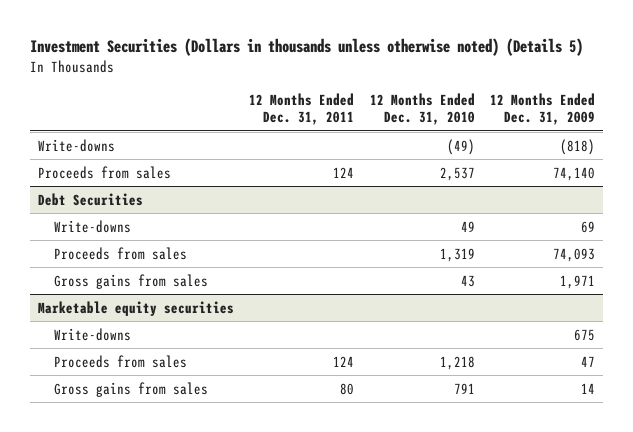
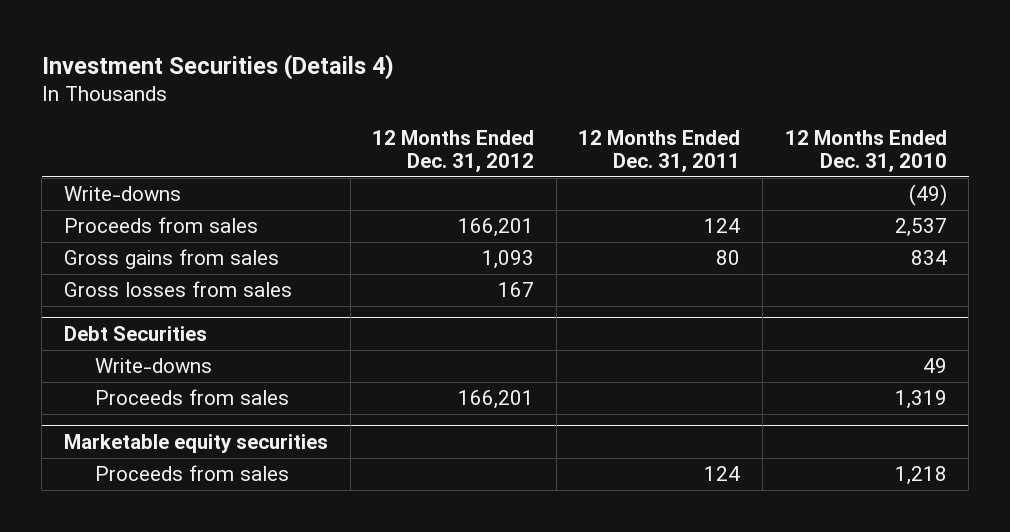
[30,38,584,57] Investment Securities (Dollars in thousands unless otherwise noted) (Details 5) -> [41,53,394,80] Investment Securities (Details 4)
[490,92,596,126] 12 Months Ended Dec. 31, 2009 -> none
none -> [372,129,535,173] 12 Months Ended Dec. 31, 2012
none -> [63,249,279,270] Gross gains from sales
none -> [63,281,292,298] Gross losses from sales
[54,273,209,289] Gross gains from sales -> none
[54,327,132,341] Write-downs -> none
[54,381,209,397] Gross gains from sales -> none

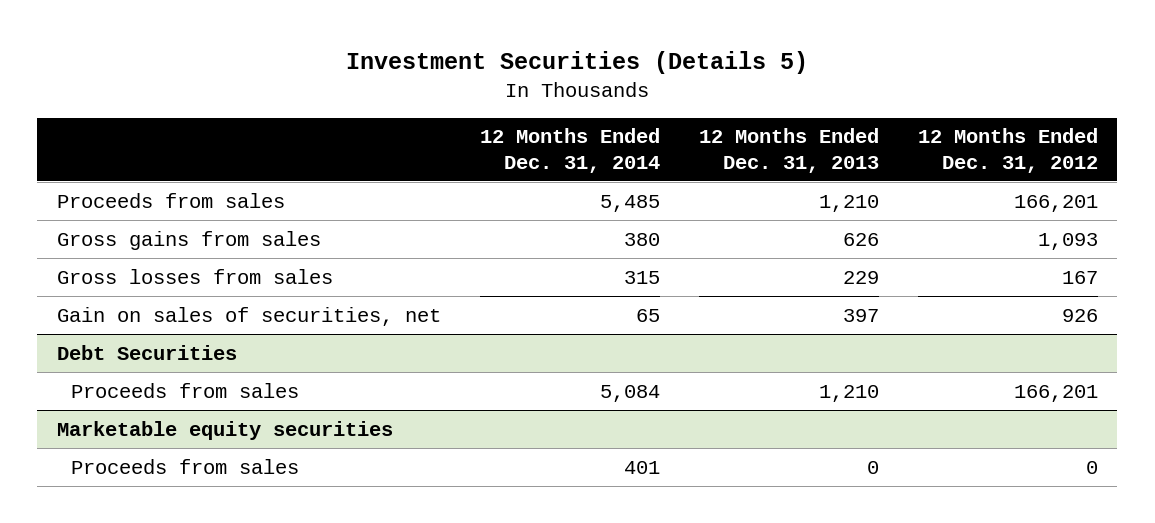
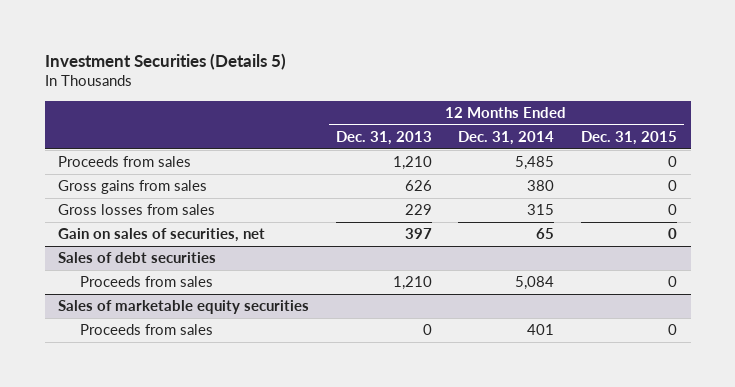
[917,128,1098,173] 12 Months Ended Dec. 31, 2012 -> none
none -> [581,130,678,145] Dec. 31, 2015
[56,344,237,360] Debt Securities -> [58,252,217,264] Sales of debt securities
[56,420,393,440] Marketable equity securities -> [58,300,310,315] Sales of marketable equity securities

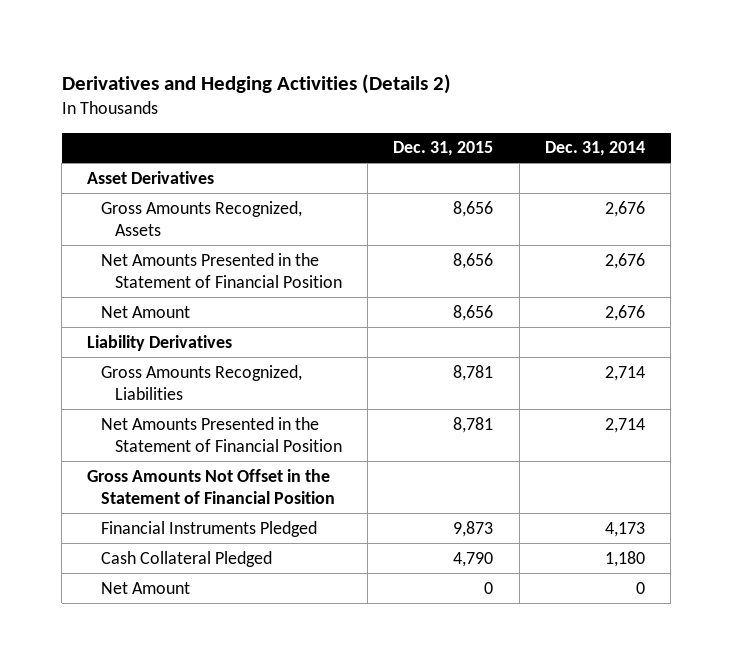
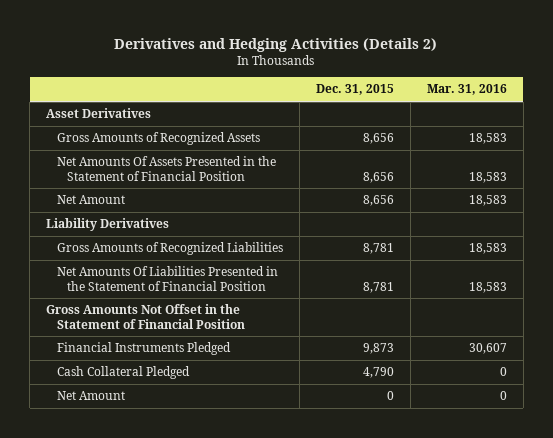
[544,141,645,157] Dec. 31, 2014 -> none
none -> [426,84,507,96] Mar. 31, 2016
[101,200,303,237] Gross Amounts Recognized, Assets -> [56,132,260,146] Gross Amounts of Recognized Assets
[101,252,342,289] Net Amounts Presented in the Statement of Financial Position -> [56,156,276,181] Net Amounts Of Assets Presented in the Statement of Financial Position
[101,364,303,401] Gross Amounts Recognized, Liabilities -> [56,242,283,256] Gross Amounts of Recognized Liabilities
[101,416,342,453] Net Amounts Presented in the Statement of Financial Position -> [56,266,278,291] Net Amounts Of Liabilities Presented in the Statement of Financial Position

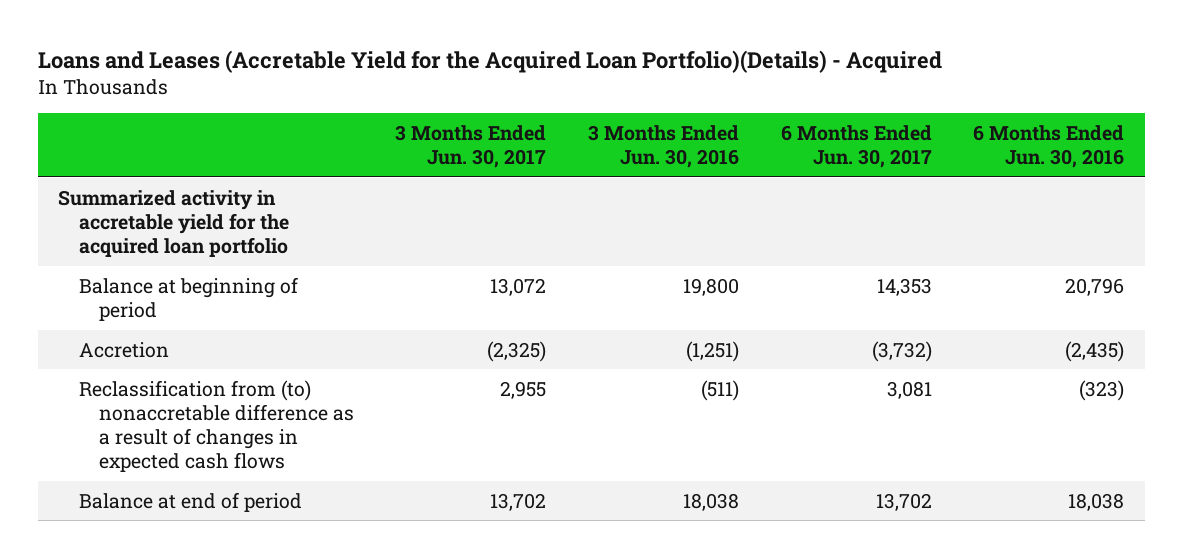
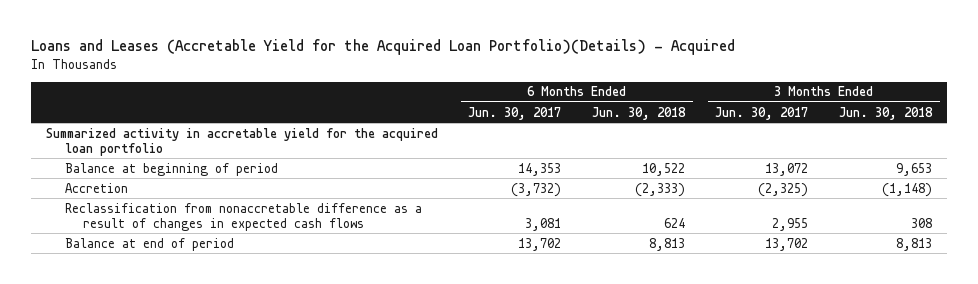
[587,124,739,168] 3 Months Ended Jun. 30, 2016 -> none
[973,124,1125,168] 6 Months Ended Jun. 30, 2016 -> none
none -> [591,106,686,120] Jun. 30, 2018
none -> [839,106,934,120] Jun. 30, 2018
[78,379,354,473] Reclassification from (to) nonaccretable difference as a result of changes in expected cash flows -> [64,202,422,231] Reclassification from nonaccretable difference as a result of changes in expected cash flows

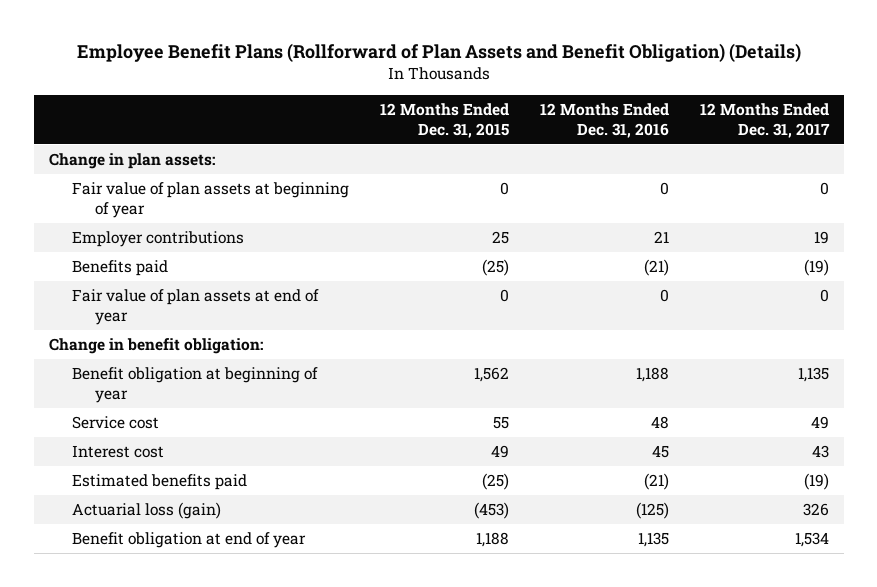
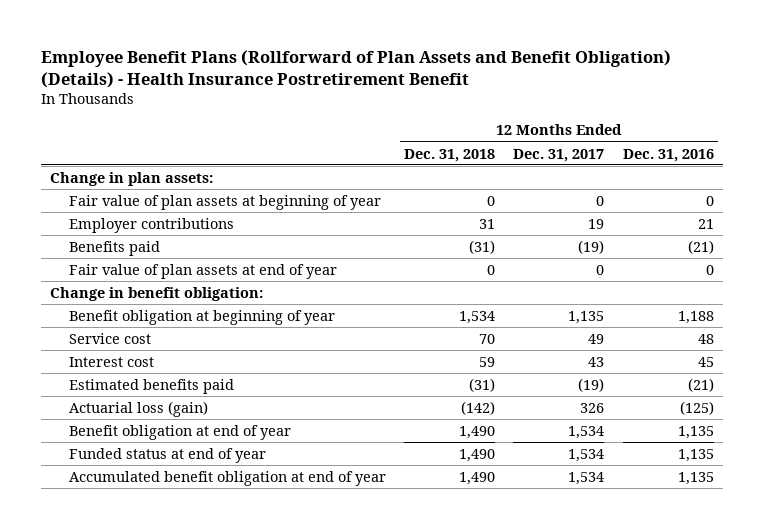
[76,42,801,62] Employee Benefit Plans (Rollforward of Plan Assets and Benefit Obligation) (Details) -> [40,50,671,89] Employee Benefit Plans (Rollforward of Plan Assets and Benefit Obligation) (Details) - Health Insurance Postretirement Benefit
[379,102,509,138] 12 Months Ended Dec. 31, 2015 -> none
none -> [404,148,496,162] Dec. 31, 2018
none -> [68,447,266,463] Funded status at end of year
none -> [68,470,386,486] Accumulated benefit obligation at end of year

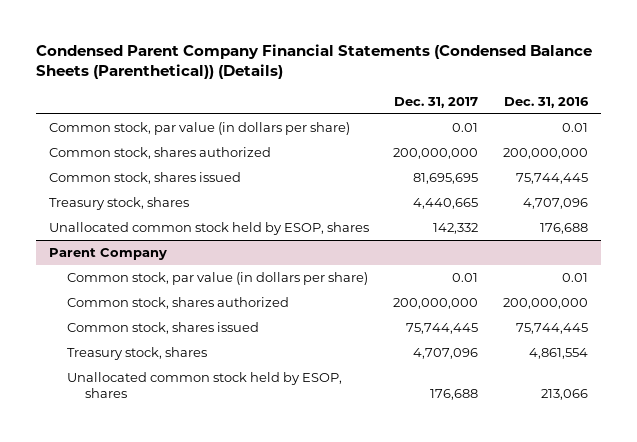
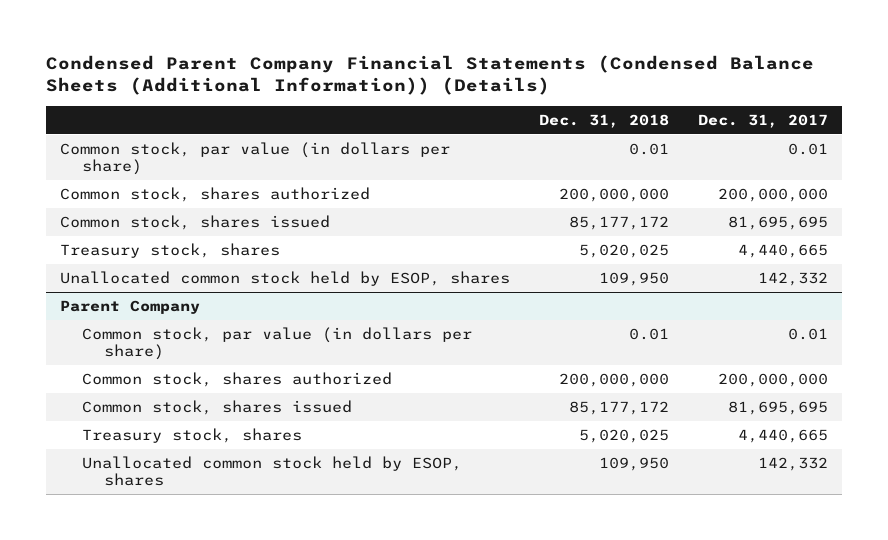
[36,44,593,80] Condensed Parent Company Financial Statements (Condensed Balance Sheets (Parenthetical)) (Details) -> [46,54,815,96] Condensed Parent Company Financial Statements (Condensed Balance Sheets (Additional Information)) (Details)
[504,97,590,109] Dec. 31, 2016 -> none
none -> [539,114,670,129] Dec. 31, 2018
[406,322,479,334] 75,744,445 -> [727,401,828,416] 81,695,695
[413,347,479,359] 4,707,096 -> [737,429,828,444] 4,440,665
[430,388,479,400] 176,688 -> [757,457,828,472] 142,332

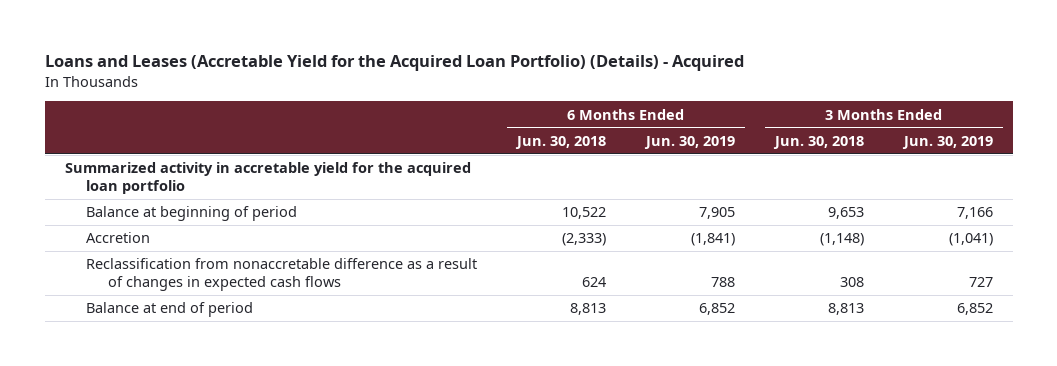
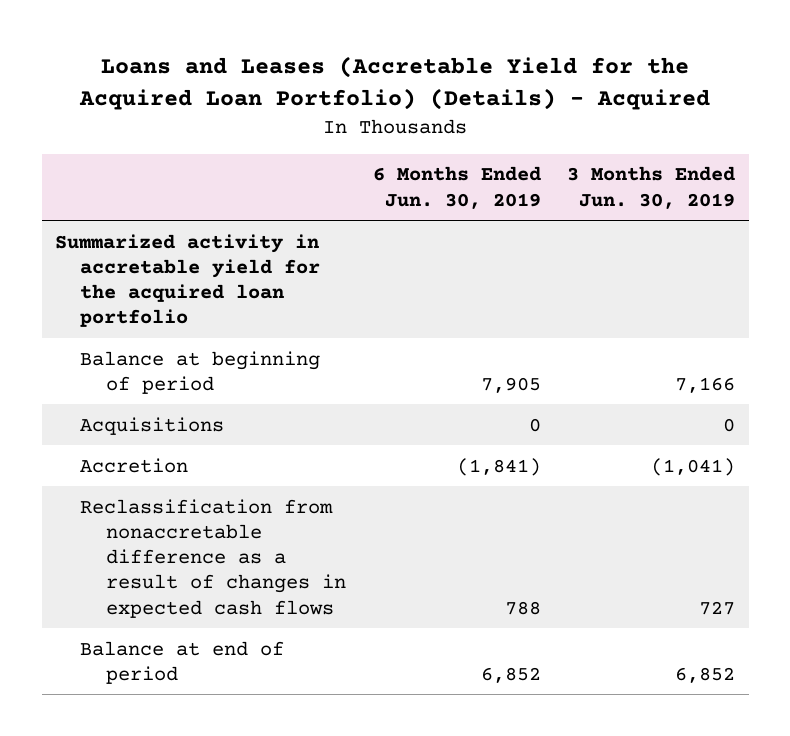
[515,135,607,149] Jun. 30, 2018 -> none
[772,135,864,149] Jun. 30, 2018 -> none
none -> [80,416,225,435] Acquisitions

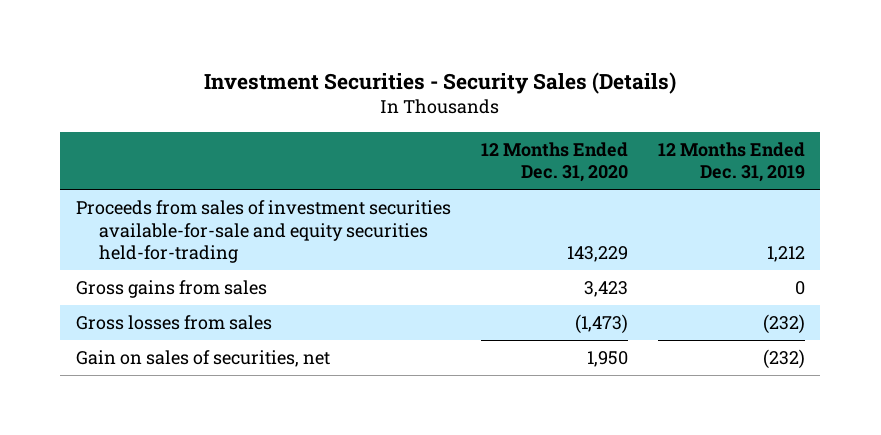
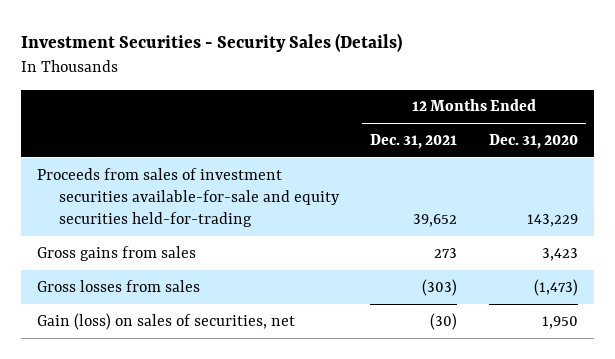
[658,141,806,183] 12 Months Ended Dec. 31, 2019 -> none
none -> [370,134,458,150] Dec. 31, 2021
[75,350,330,368] Gain on sales of securities, net -> [36,312,295,330] Gain (loss) on sales of securities, net

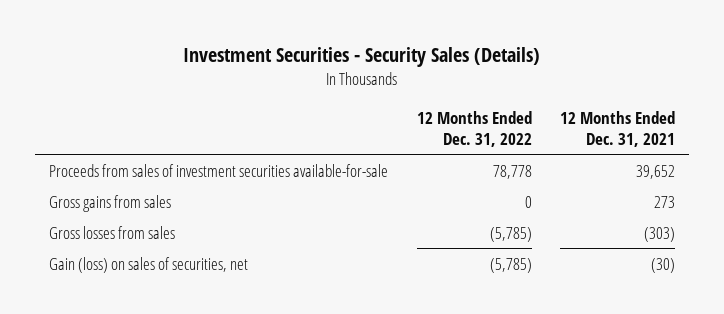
[488,134,578,150] Dec. 31, 2020 -> none
none -> [416,110,532,147] 12 Months Ended Dec. 31, 2022
[36,167,340,228] Proceeds from sales of investment securities available-for-sale and equity securities held-for-trading -> [49,163,389,177] Proceeds from sales of investment securities available-for-sale

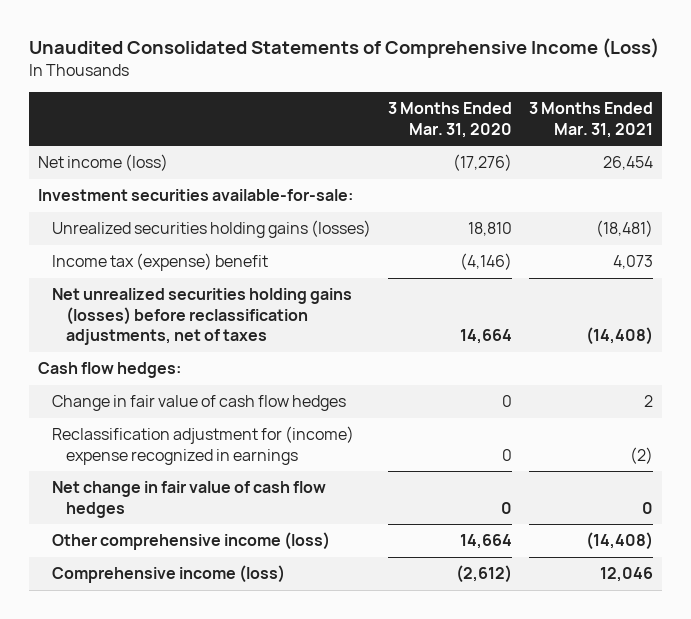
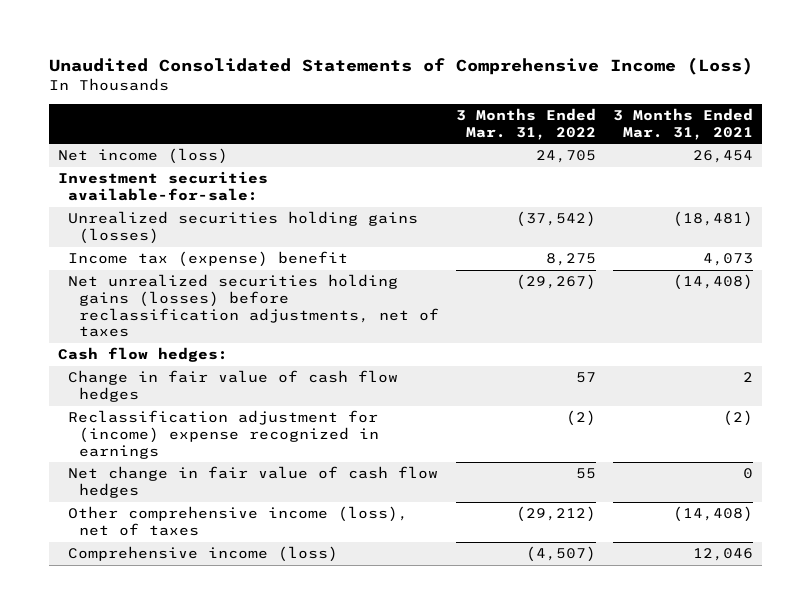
[388,102,513,138] 3 Months Ended Mar. 31, 2020 -> none
none -> [456,108,597,140] 3 Months Ended Mar. 31, 2022
[51,532,330,551] Other comprehensive income (loss) -> [68,506,409,536] Other comprehensive income (loss), net of taxes

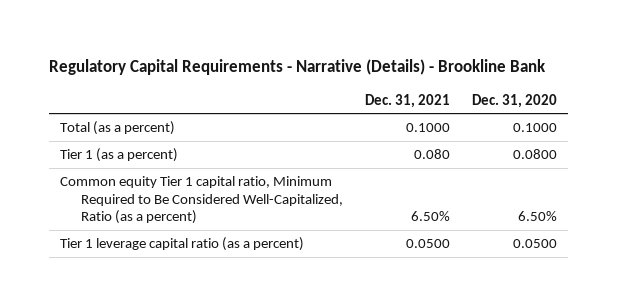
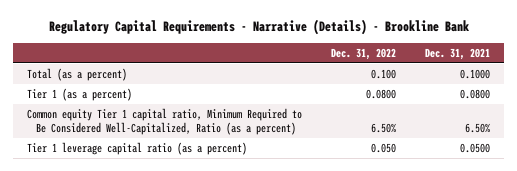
[472,93,558,108] Dec. 31, 2020 -> none
none -> [331,47,397,60] Dec. 31, 2022
[413,148,450,159] 0.080 -> [459,88,490,99] 0.0800

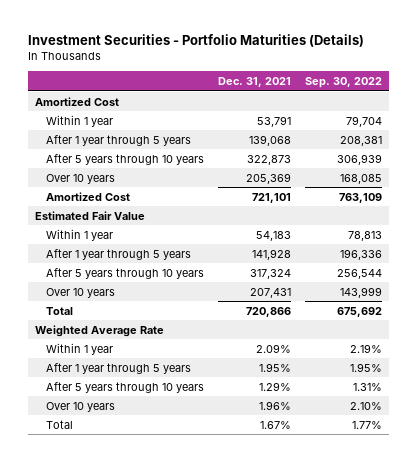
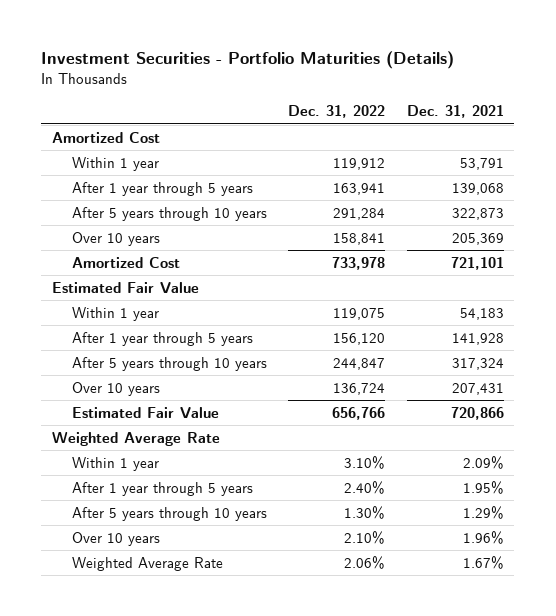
[304,77,382,89] Sep. 30, 2022 -> none
none -> [288,105,386,119] Dec. 31, 2022
[46,306,74,315] Total -> [72,406,220,419] Estimated Fair Value
[46,419,74,429] Total -> [72,556,224,571] Weighted Average Rate

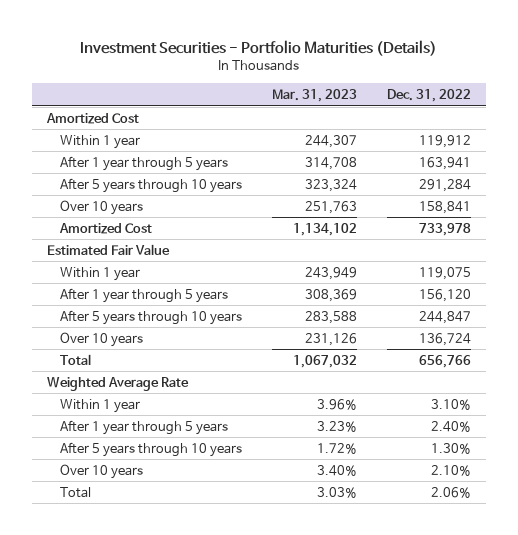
[406,105,504,119] Dec. 31, 2021 -> none
none -> [271,89,357,103] Mar. 31, 2023
[72,406,220,419] Estimated Fair Value -> [59,353,91,365] Total
[72,556,224,571] Weighted Average Rate -> [59,486,91,498] Total

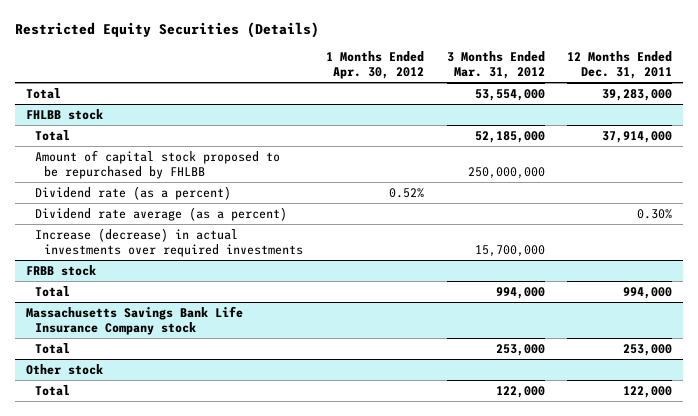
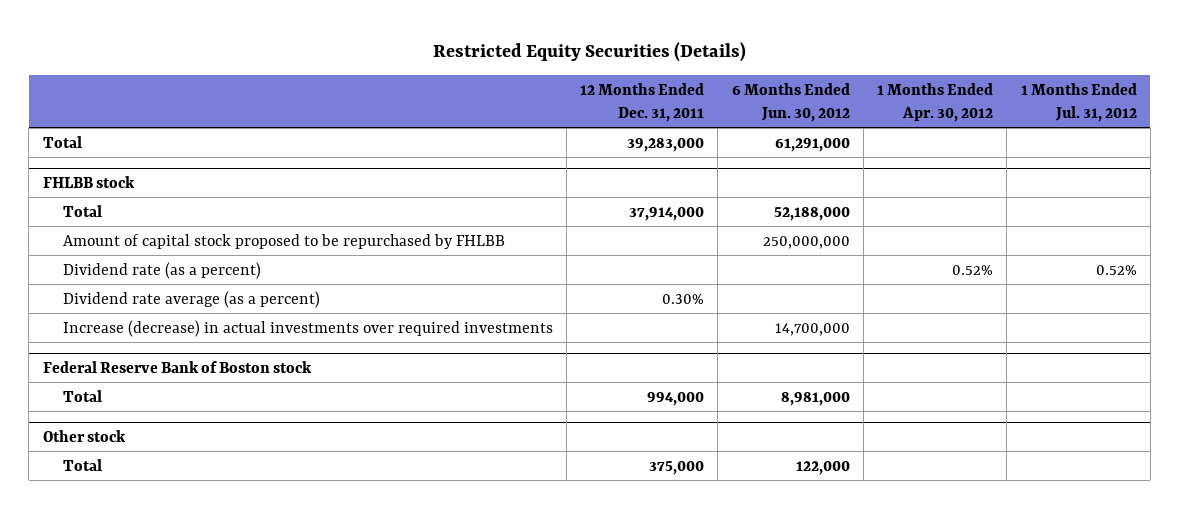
[446,50,545,79] 3 Months Ended Mar. 31, 2012 -> none
none -> [731,82,850,123] 6 Months Ended Jun. 30, 2012
none -> [1020,82,1137,123] 1 Months Ended Jul. 31, 2012
[25,264,96,276] FRBB stock -> none
none -> [42,361,312,374] Federal Reserve Bank of Boston stock
[25,305,243,335] Massachusetts Savings Bank Life Insurance Company stock -> none
[35,342,71,354] Total -> none
[623,385,673,398] 122,000 -> [649,460,705,475] 375,000

